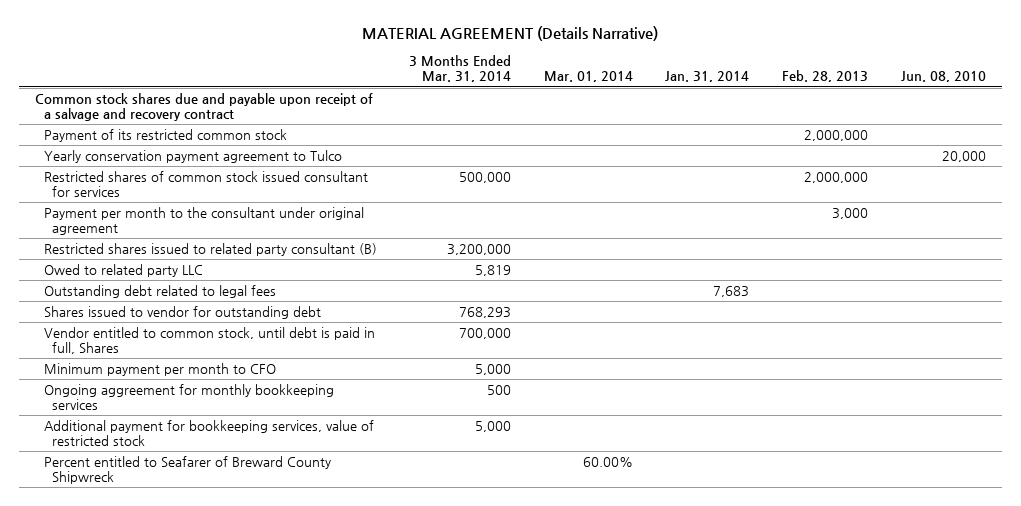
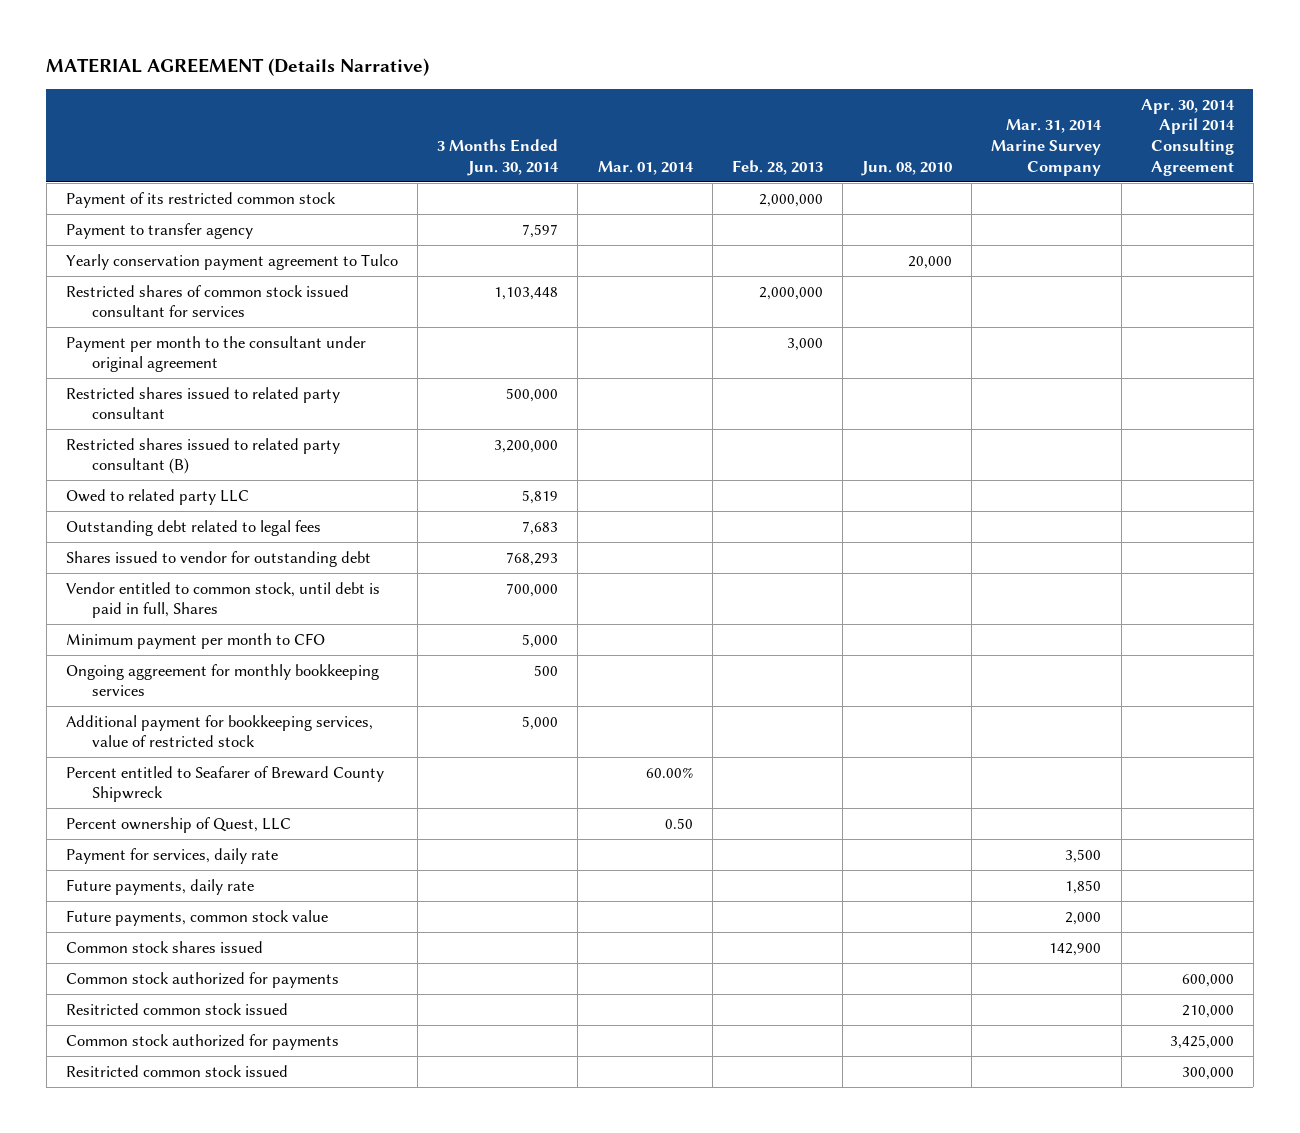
[409,55,512,83] 3 Months Ended Mar. 31, 2014 -> none
[665,71,750,83] Jan. 31, 2014 -> none
none -> [437,138,560,176] 3 Months Ended Jun. 30, 2014
none -> [991,119,1103,176] Mar. 31, 2014 Marine Survey Company
none -> [1140,98,1235,176] Apr. 30, 2014 April 2014 Consulting Agreement
[34,92,373,122] Common stock shares due and payable upon receipt of a salvage and recovery contract -> none
none -> [65,222,253,239] Payment to transfer agency
none -> [65,386,340,420] Restricted shares issued to related party consultant
none -> [65,816,291,833] Percent ownership of Quest, LLC
none -> [65,847,278,864] Payment for services, daily rate
none -> [65,878,254,895] Future payments, daily rate
none -> [65,909,328,926] Future payments, common stock value
none -> [65,940,263,953] Common stock shares issued
none -> [65,971,339,988] Common stock authorized for payments
none -> [65,1002,288,1015] Resitricted common stock issued
none -> [65,1033,339,1050] Common stock authorized for payments
none -> [65,1064,288,1077] Resitricted common stock issued

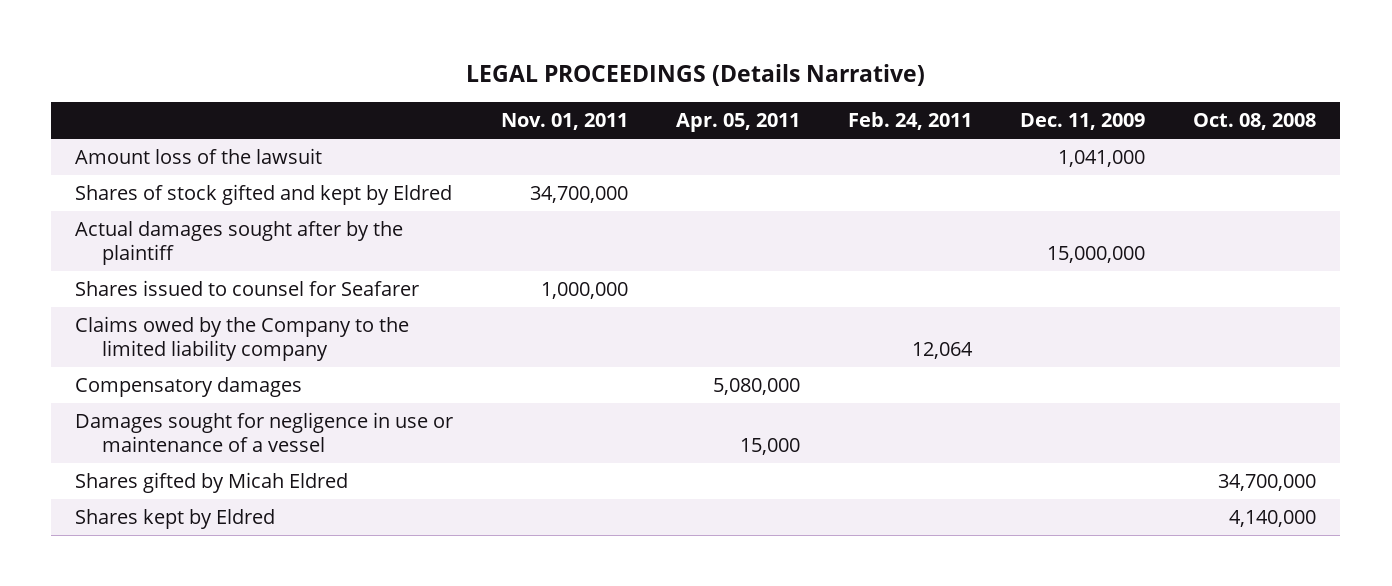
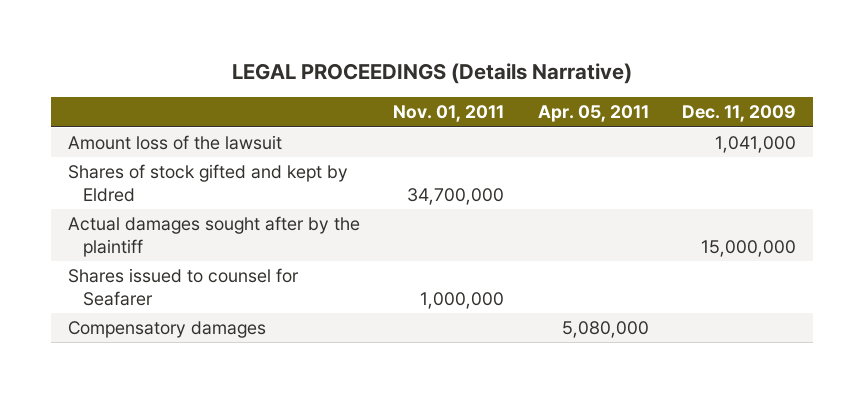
[848,112,973,131] Feb. 24, 2011 -> none
[1193,113,1317,131] Oct. 08, 2008 -> none
[75,316,410,361] Claims owed by the Company to the limited liability company -> none
[75,412,454,452] Damages sought for negligence in use or maintenance of a vessel -> none
[75,472,349,494] Shares gifted by Micah Eldred -> none
[75,509,276,530] Shares kept by Eldred -> none

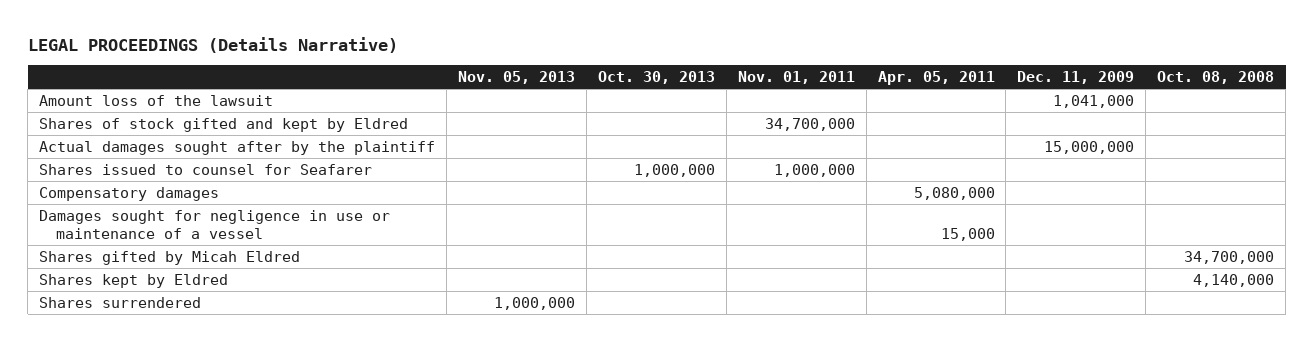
none -> [458,71,576,85] Nov. 05, 2013
none -> [597,71,715,85] Oct. 30, 2013
none -> [1157,71,1275,85] Oct. 08, 2008
none -> [39,209,391,239] Damages sought for negligence in use or maintenance of a vessel
none -> [39,250,301,265] Shares gifted by Micah Eldred
none -> [39,273,229,288] Shares kept by Eldred
none -> [39,296,202,308] Shares surrendered

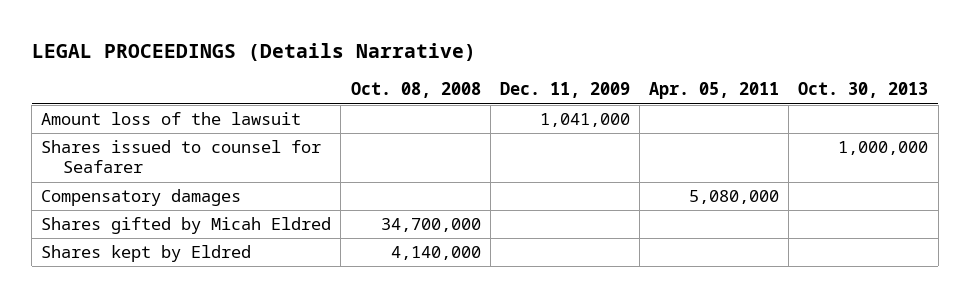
[458,71,576,85] Nov. 05, 2013 -> none
[737,71,855,85] Nov. 01, 2011 -> none
[39,117,409,132] Shares of stock gifted and kept by Eldred -> none
[39,140,436,155] Actual damages sought after by the plaintiff -> none
[39,209,391,239] Damages sought for negligence in use or maintenance of a vessel -> none
[39,296,202,308] Shares surrendered -> none

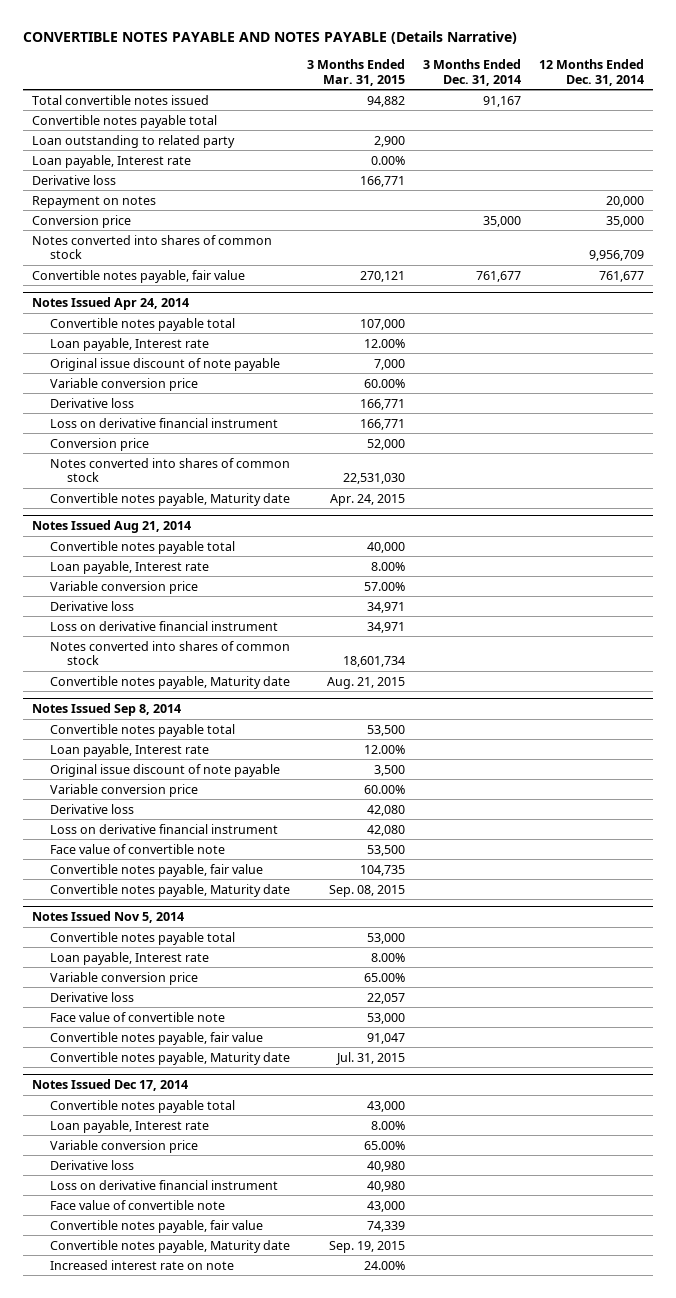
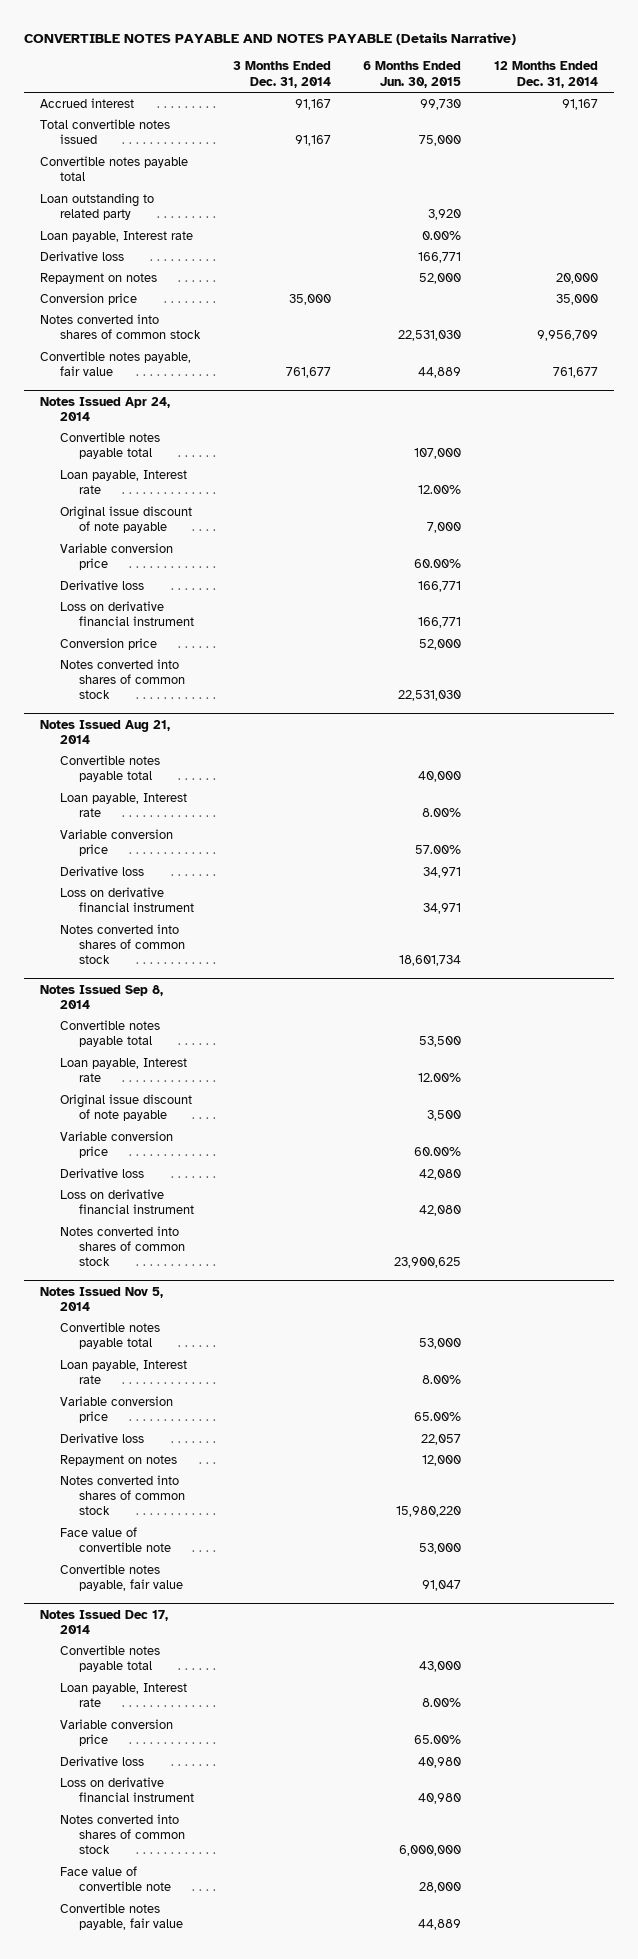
[307,58,406,86] 3 Months Ended Mar. 31, 2015 -> none
none -> [363,61,462,88] 6 Months Ended Jun. 30, 2015
none -> [40,97,135,108] Accrued interest
[49,492,290,506] Convertible notes payable, Maturity date -> none
[49,675,290,689] Convertible notes payable, Maturity date -> none
[49,843,225,854] Face value of convertible note -> none
[49,863,263,877] Convertible notes payable, fair value -> none
[49,883,290,897] Convertible notes payable, Maturity date -> none
none -> [59,1225,186,1267] Notes converted into shares of common stock
none -> [59,1454,177,1466] Repayment on notes
none -> [59,1474,186,1516] Notes converted into shares of common stock
[49,1051,290,1065] Convertible notes payable, Maturity date -> none
none -> [59,1813,186,1855] Notes converted into shares of common stock
[49,1239,290,1253] Convertible notes payable, Maturity date -> none
[49,1259,234,1270] Increased interest rate on note -> none

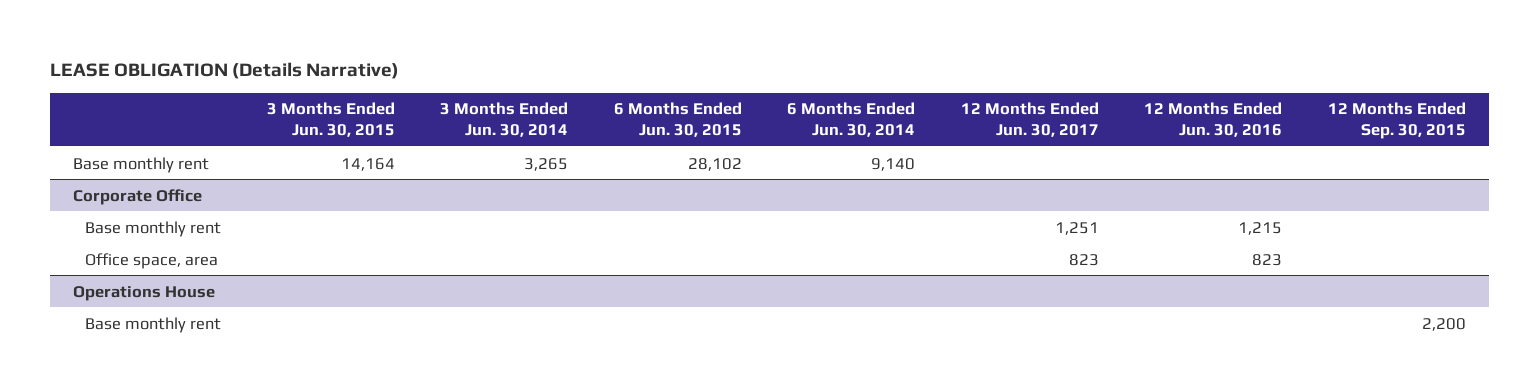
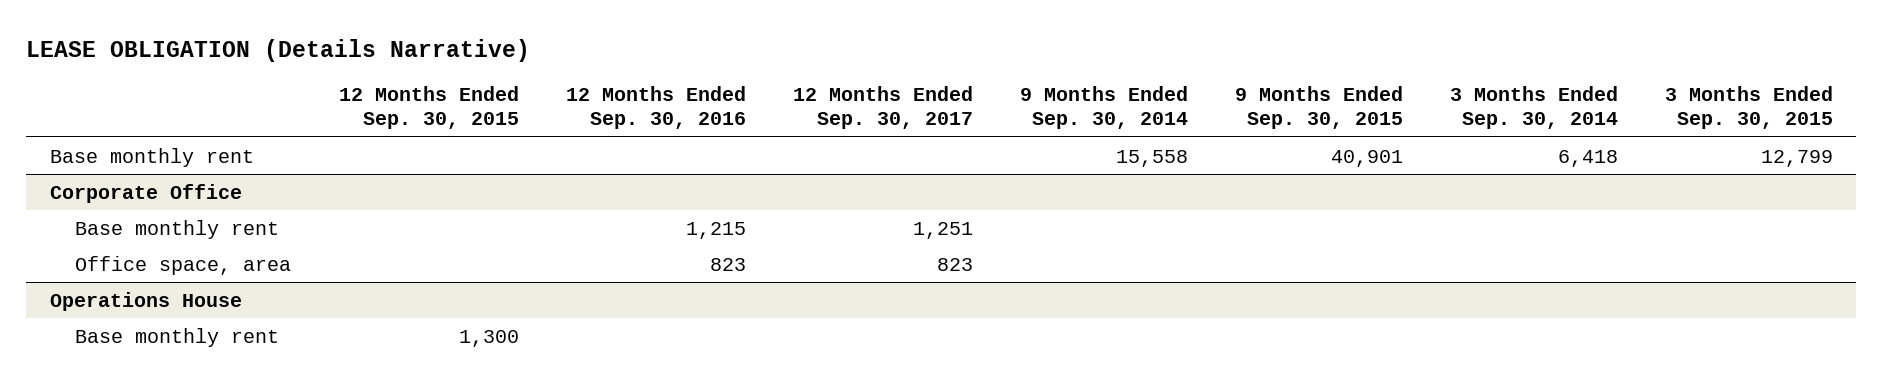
[266,102,395,138] 3 Months Ended Jun. 30, 2015 -> none
[440,102,569,138] 3 Months Ended Jun. 30, 2014 -> none
[613,102,742,138] 6 Months Ended Jun. 30, 2015 -> none
[787,102,916,138] 6 Months Ended Jun. 30, 2014 -> none
[960,102,1099,138] 12 Months Ended Jun. 30, 2017 -> none
[1144,102,1283,138] 12 Months Ended Jun. 30, 2016 -> none
none -> [565,86,746,130] 12 Months Ended Sep. 30, 2016
none -> [792,86,973,130] 12 Months Ended Sep. 30, 2017
none -> [1019,86,1188,130] 9 Months Ended Sep. 30, 2014
none -> [1234,86,1403,130] 9 Months Ended Sep. 30, 2015
none -> [1449,86,1618,130] 3 Months Ended Sep. 30, 2014
none -> [1664,86,1833,130] 3 Months Ended Sep. 30, 2015
[1421,317,1466,331] 2,200 -> [458,329,519,347] 1,300

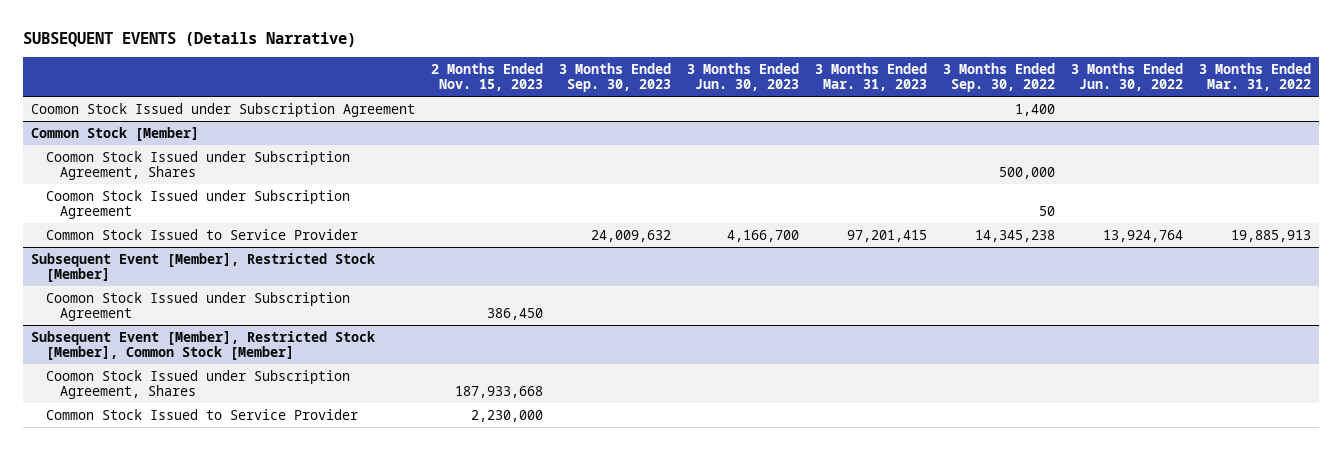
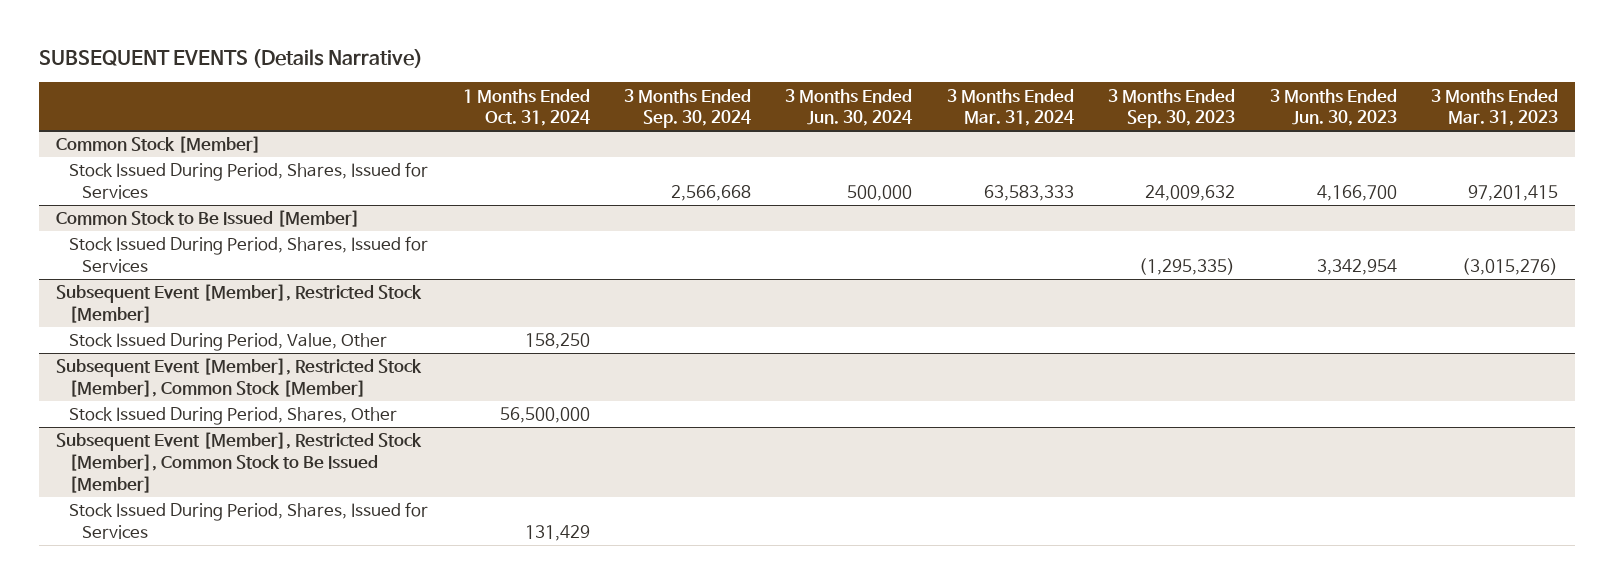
[431,62,544,92] 2 Months Ended Nov. 15, 2023 -> none
[943,62,1056,93] 3 Months Ended Sep. 30, 2022 -> none
[1071,62,1184,92] 3 Months Ended Jun. 30, 2022 -> none
[1199,62,1312,92] 3 Months Ended Mar. 31, 2022 -> none
none -> [462,88,590,127] 1 Months Ended Oct. 31, 2024
none -> [624,88,752,129] 3 Months Ended Sep. 30, 2024
none -> [785,88,913,127] 3 Months Ended Jun. 30, 2024
none -> [946,88,1074,127] 3 Months Ended Mar. 31, 2024
[31,102,416,117] Coomon Stock Issued under Subscription Agreement -> none
[45,150,350,180] Coomon Stock Issued under Subscription Agreement, Shares -> none
[45,189,350,219] Coomon Stock Issued under Subscription Agreement -> none
[45,228,358,240] Common Stock Issued to Service Provider -> [69,162,429,200] Stock Issued During Period, Shares, Issued for Services
none -> [56,210,361,228] Common Stock to Be Issued [Member]
none -> [69,236,429,274] Stock Issued During Period, Shares, Issued for Services
[45,291,350,321] Coomon Stock Issued under Subscription Agreement -> [69,333,388,352] Stock Issued During Period, Value, Other
[45,408,358,420] Common Stock Issued to Service Provider -> none
[45,369,350,399] Coomon Stock Issued under Subscription Agreement, Shares -> [69,407,398,426] Stock Issued During Period, Shares, Other
none -> [56,432,423,493] Subsequent Event [Member], Restricted Stock [Member], Common Stock to Be Issued [Member]
none -> [69,502,429,540] Stock Issued During Period, Shares, Issued for Services

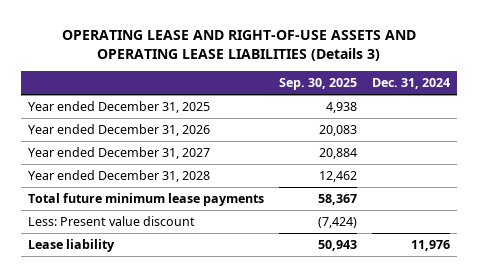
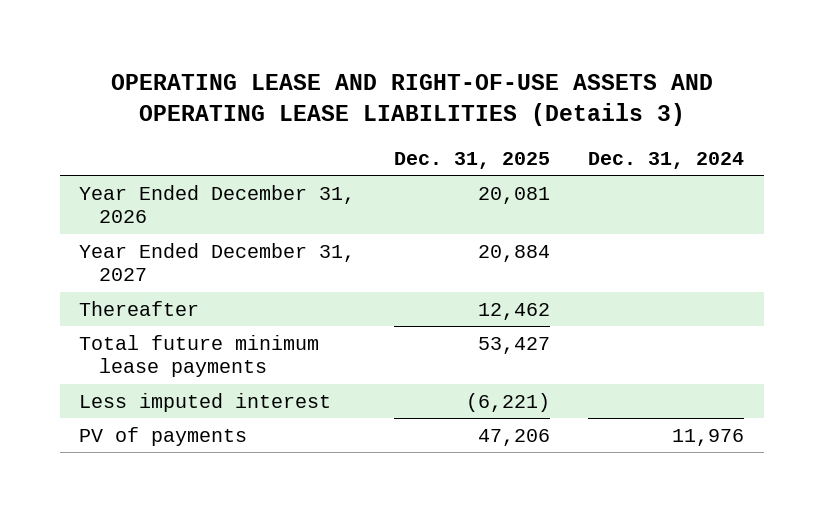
[278,78,357,91] Sep. 30, 2025 -> none
none -> [393,151,550,169] Dec. 31, 2025
[28,146,211,159] Year ended December 31, 2027 -> none
[28,169,211,182] Year ended December 31, 2028 -> none
[28,100,211,113] Year ended December 31, 2025 -> [78,184,355,224] Year Ended December 31, 2026
[28,123,211,136] Year ended December 31, 2026 -> [78,242,355,282] Year Ended December 31, 2027
none -> [78,300,199,316] Thereafter
[28,215,196,226] Less: Present value discount -> [78,392,331,412] Less imputed interest
[28,238,116,252] Lease liability -> [78,426,247,446] PV of payments

